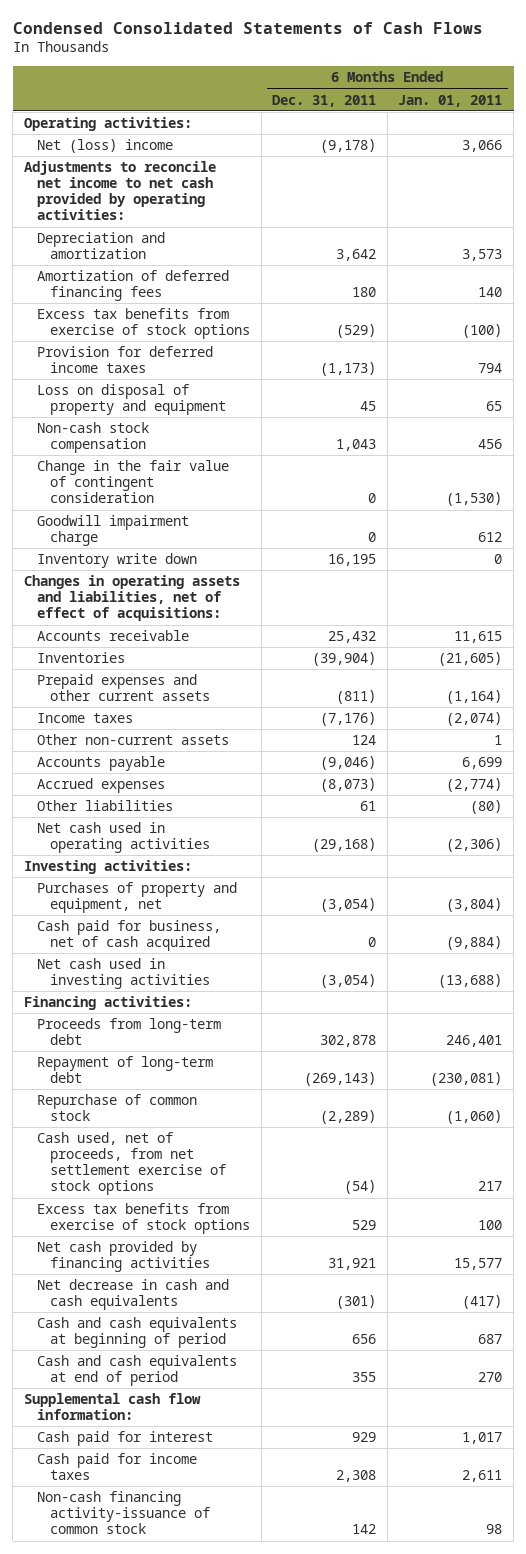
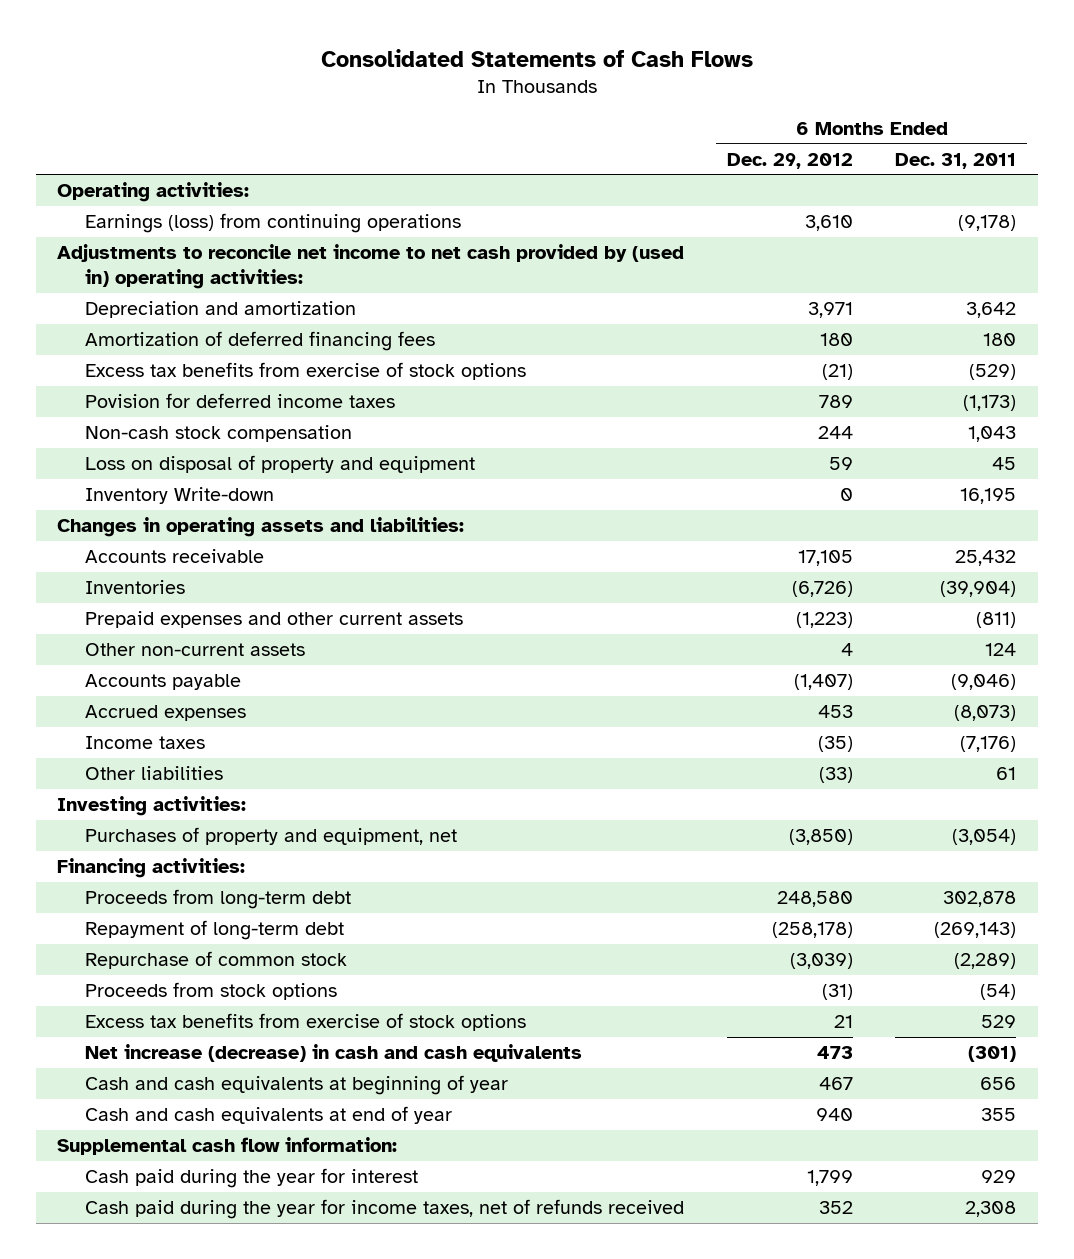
[12,21,483,34] Condensed Consolidated Statements of Cash Flows -> [320,48,753,67] Consolidated Statements of Cash Flows
[398,94,503,107] Jan. 01, 2011 -> none
none -> [726,152,853,169] Dec. 29, 2012
[36,139,173,154] Net (loss) income -> [85,213,462,234] Earnings (loss) from continuing operations
[23,161,216,221] Adjustments to reconcile net income to net cash provided by operating activities: -> [57,244,685,290] Adjustments to reconcile net income to net cash provided by (used in) operating activities:
[36,346,213,374] Provision for deferred income taxes -> [85,393,396,409] Povision for deferred income taxes
[36,460,229,504] Change in the fair value of contingent consideration -> none
[36,515,189,547] Goodwill impairment charge -> none
[36,384,227,416] Loss on disposal of property and equipment -> [85,455,476,474] Loss on disposal of property and equipment
[36,553,197,569] Inventory write down -> [85,487,275,505] Inventory Write-down
[23,575,240,622] Changes in operating assets and liabilities, net of effect of acquisitions: -> [57,517,465,538] Changes in operating assets and liabilities:
[36,713,133,724] Income taxes -> [85,736,206,750] Income taxes
[36,822,211,854] Net cash used in operating activities -> none
[36,920,221,952] Cash paid for business, net of cash acquired -> none
[36,958,211,990] Net cash used in investing activities -> none
[36,1132,227,1196] Cash used, net of proceeds, from net settlement exercise of stock options -> [85,982,338,1001] Proceeds from stock options
[36,1241,211,1273] Net cash provided by financing activities -> none
[36,1279,229,1311] Net decrease in cash and cash equivalents -> [85,1044,583,1063] Net increase (decrease) in cash and cash equivalents
[36,1317,237,1349] Cash and cash equivalents at beginning of period -> [85,1075,509,1096] Cash and cash equivalents at beginning of year
[36,1355,237,1387] Cash and cash equivalents at end of period -> [85,1106,453,1125] Cash and cash equivalents at end of year
[36,1491,211,1535] Non-cash financing activity-issuance of common stock -> none
[36,1431,213,1447] Cash paid for interest -> [85,1168,419,1189] Cash paid during the year for interest
[36,1453,197,1481] Cash paid for income taxes -> [85,1199,685,1220] Cash paid during the year for income taxes, net of refunds received

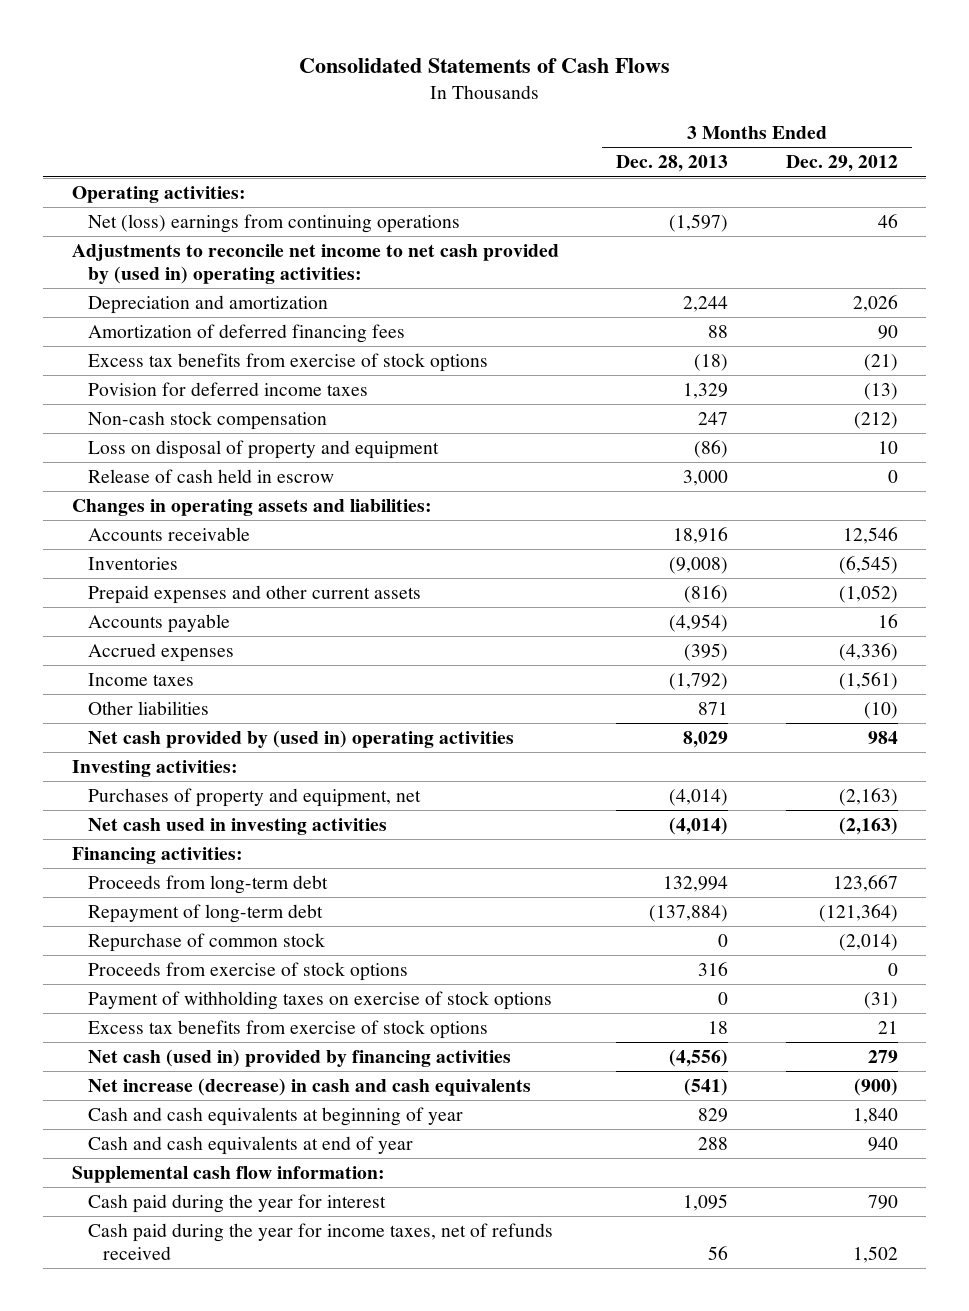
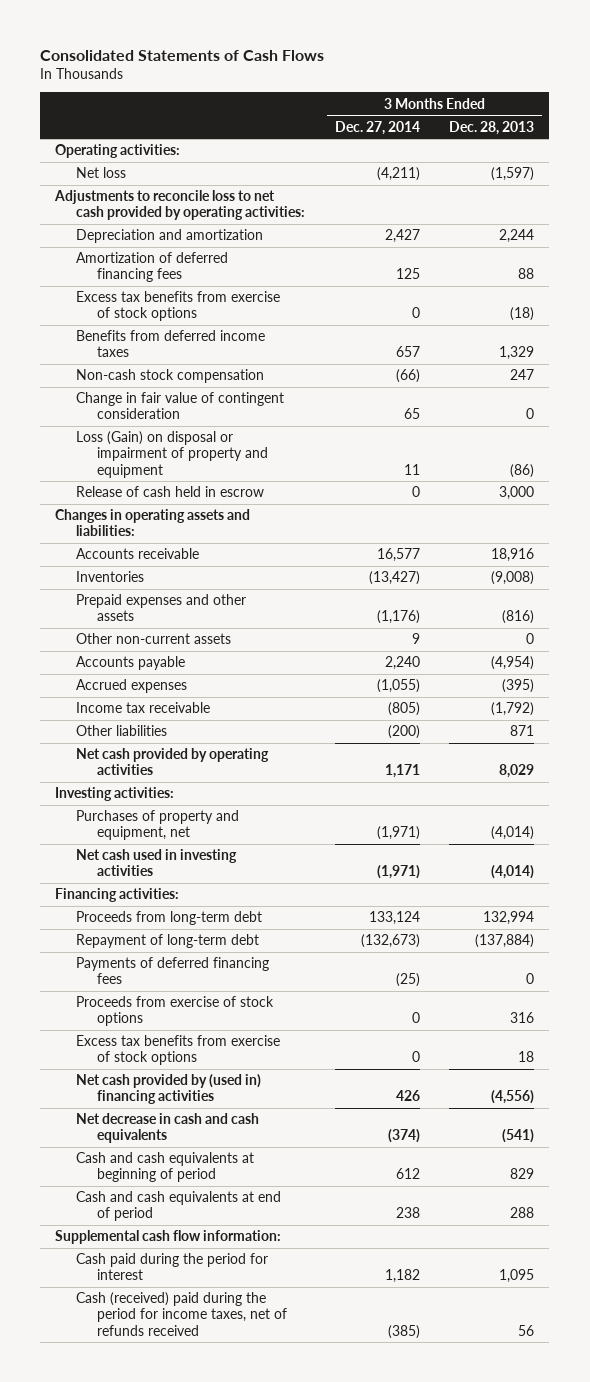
[785,155,898,173] Dec. 29, 2012 -> none
none -> [334,120,420,135] Dec. 27, 2014
[87,213,460,233] Net (loss) earnings from continuing operations -> [76,167,127,179] Net loss
[71,243,559,285] Adjustments to reconcile net income to net cash provided by (used in) operating activities: -> [54,190,306,221] Adjustments to reconcile loss to net cash provided by operating activities:
[87,381,368,396] Povision for deferred income taxes -> [76,330,266,358] Benefits from deferred income taxes
none -> [76,392,285,420] Change in fair value of contingent consideration
[87,439,439,459] Loss on disposal of property and equipment -> [76,431,269,478] Loss (Gain) on disposal or impairment of property and equipment
[87,584,421,604] Prepaid expenses and other current assets -> [76,594,247,622] Prepaid expenses and other assets
none -> [76,633,232,645] Other non-current assets
[87,672,194,686] Income taxes -> [76,702,211,714] Income tax receivable
[87,729,514,748] Net cash provided by (used in) operating activities -> [76,748,270,776] Net cash provided by operating activities
[87,932,325,952] Repurchase of common stock -> none
none -> [76,957,270,985] Payments of deferred financing fees
[87,990,552,1010] Payment of withholding taxes on exercise of stock options -> none
[87,1048,511,1067] Net cash (used in) provided by financing activities -> [76,1074,262,1105] Net cash provided by (used in) financing activities
[87,1077,531,1096] Net increase (decrease) in cash and cash equivalents -> [76,1113,260,1144] Net decrease in cash and cash equivalents
[87,1106,463,1126] Cash and cash equivalents at beginning of year -> [76,1152,255,1183] Cash and cash equivalents at beginning of period
[87,1135,413,1155] Cash and cash equivalents at end of year -> [76,1191,282,1222] Cash and cash equivalents at end of period
[87,1193,386,1213] Cash paid during the year for interest -> [76,1253,269,1281] Cash paid during the period for interest
[87,1222,553,1261] Cash paid during the year for income taxes, net of refunds received -> [76,1292,288,1336] Cash (received) paid during the period for income taxes, net of refunds received

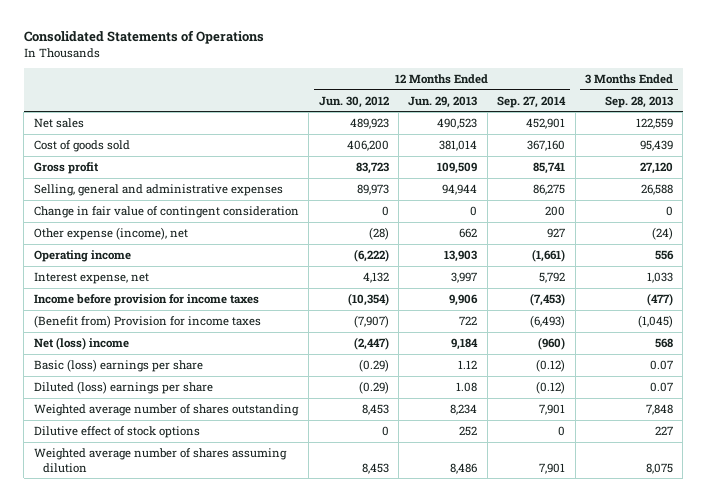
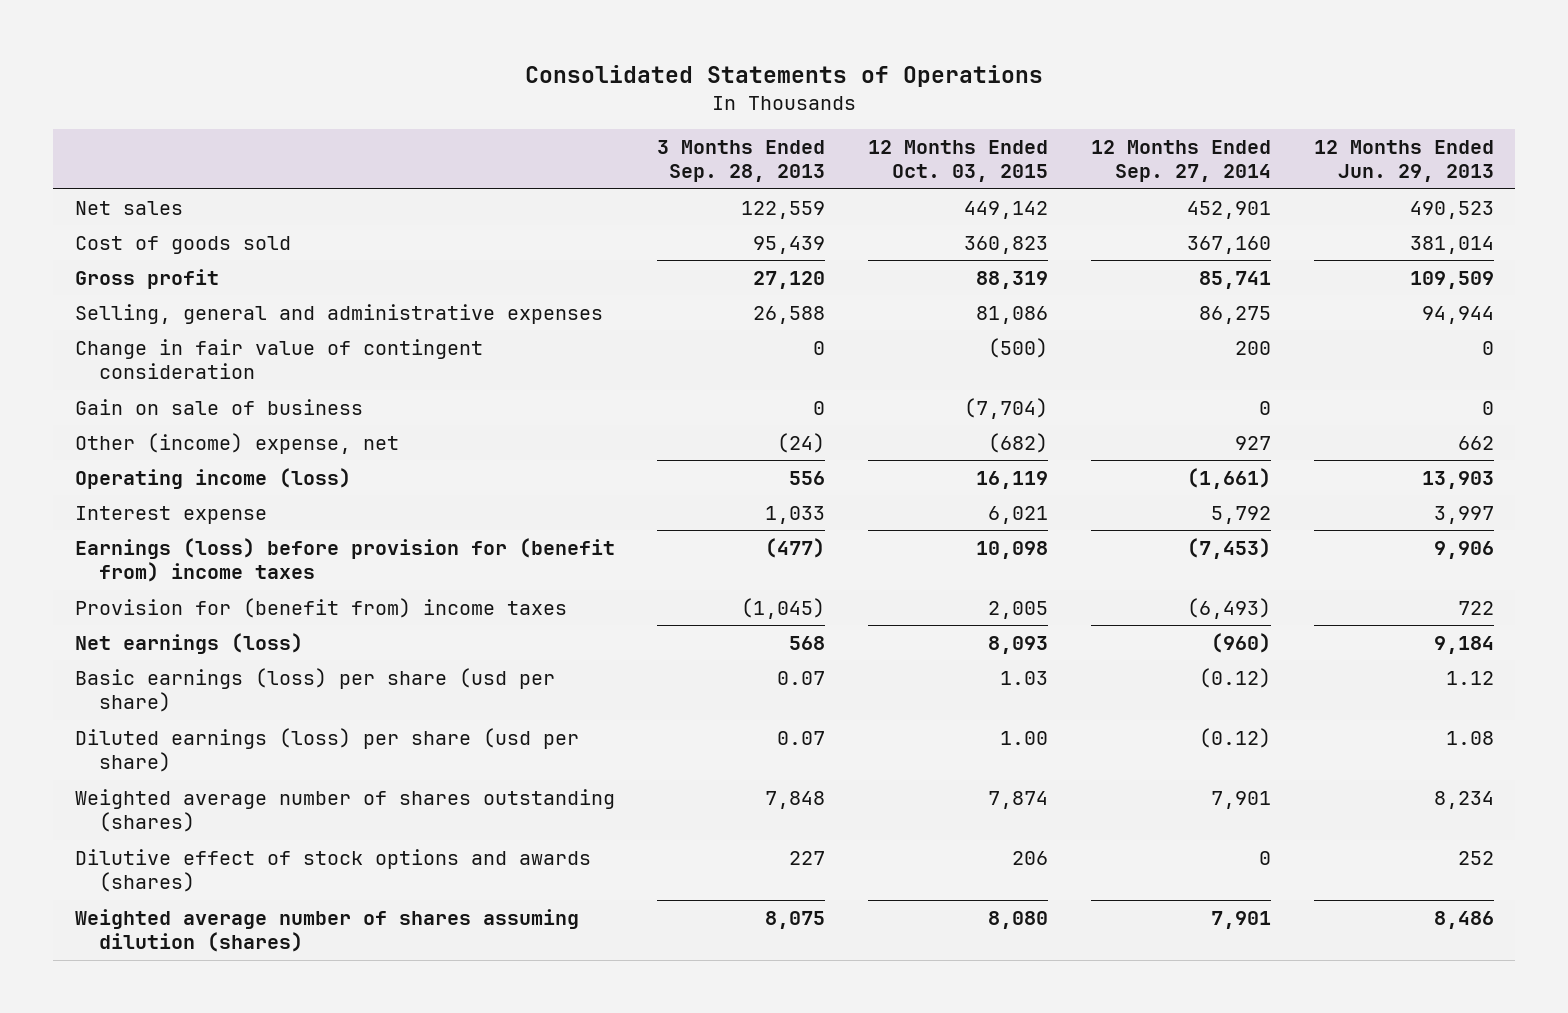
[318,95,389,108] Jun. 30, 2012 -> none
none -> [868,139,1049,183] 12 Months Ended Oct. 03, 2015
none -> [74,398,363,415] Gain on sale of business
[33,226,188,240] Other expense (income), net -> [74,432,399,454] Other (income) expense, net
[33,249,131,262] Operating income -> [74,467,351,489] Operating income (loss)
[33,271,149,284] Interest expense, net -> [74,505,267,524] Interest expense
[33,293,259,306] Income before provision for income taxes -> [74,537,615,583] Earnings (loss) before provision for (benefit from) income taxes
[33,314,261,328] (Benefit from) Provision for income taxes -> [74,597,567,618] Provision for (benefit from) income taxes
[33,336,129,350] Net (loss) income -> [74,632,303,654] Net earnings (loss)
[33,358,203,372] Basic (loss) earnings per share -> [74,667,555,713] Basic earnings (loss) per share (usd per share)
[33,380,213,394] Diluted (loss) earnings per share -> [74,727,579,773] Diluted earnings (loss) per share (usd per share)
[33,403,299,416] Weighted average number of shares outstanding -> [74,788,615,833] Weighted average number of shares outstanding (shares)
[33,425,200,438] Dilutive effect of stock options -> [74,848,591,893] Dilutive effect of stock options and awards (shares)
[33,447,287,473] Weighted average number of shares assuming dilution -> [74,908,579,953] Weighted average number of shares assuming dilution (shares)

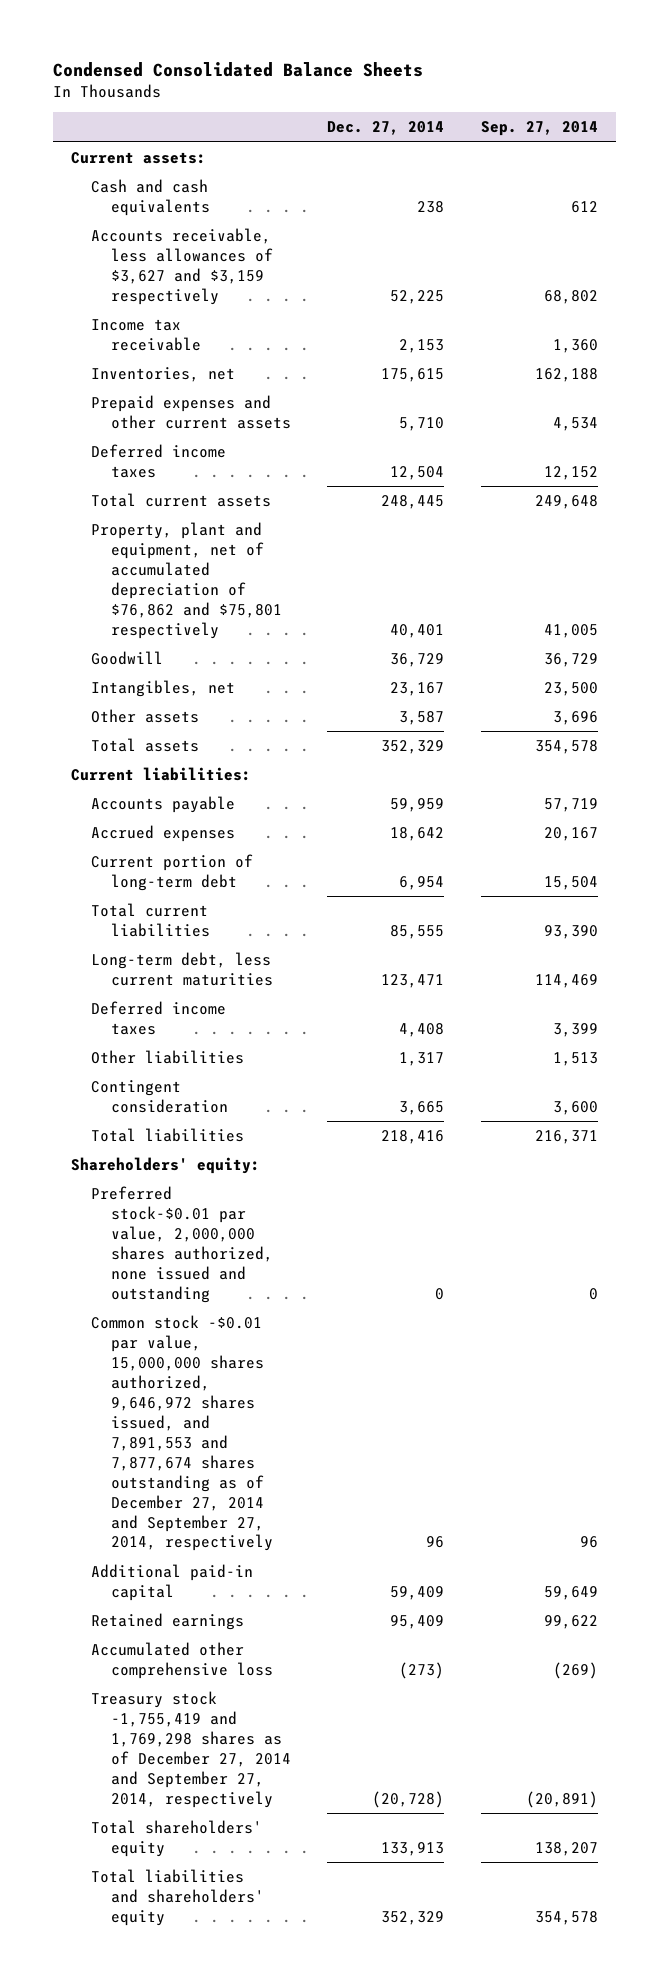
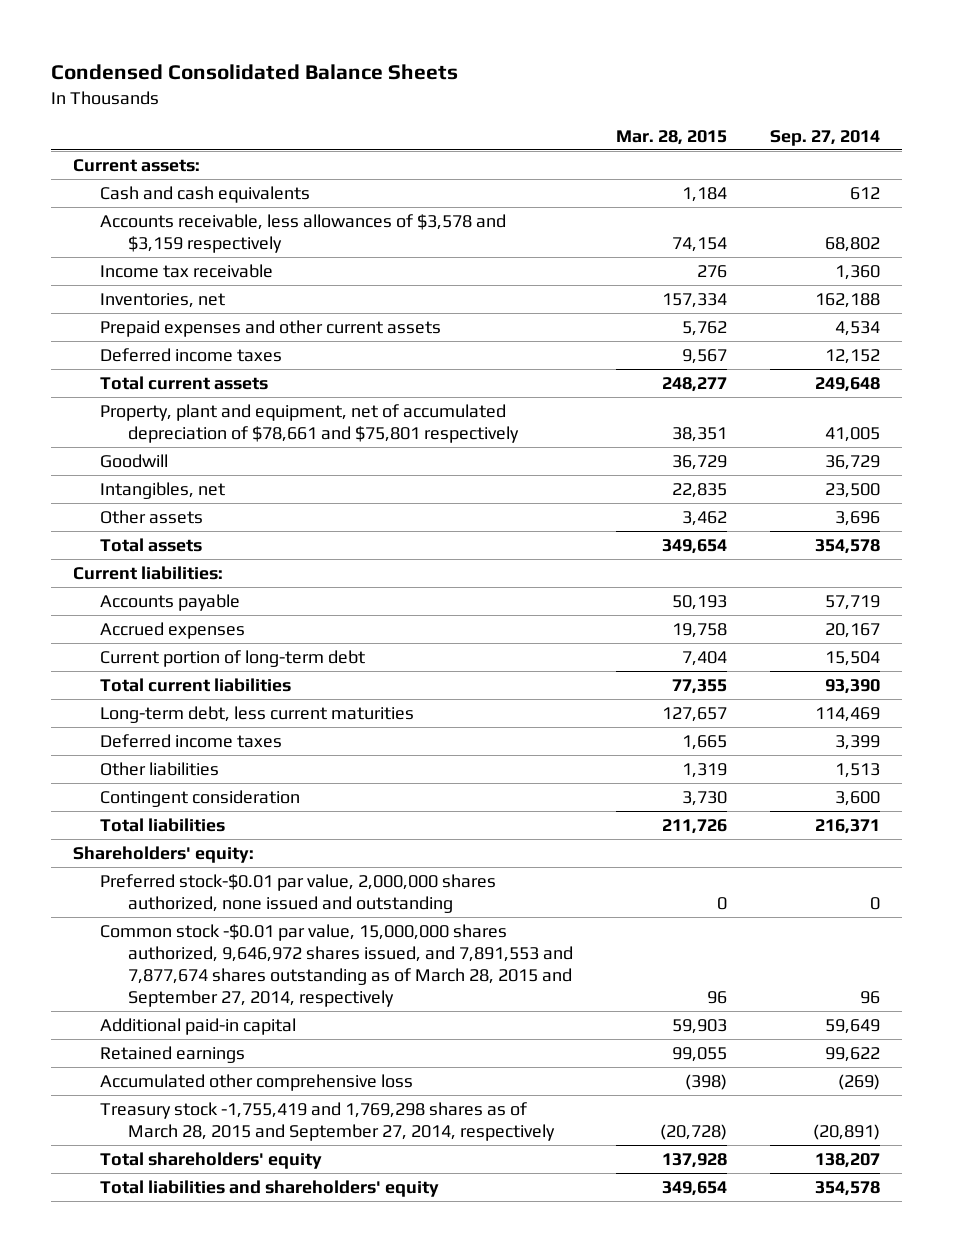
[327,121,445,136] Dec. 27, 2014 -> none
none -> [615,129,727,145] Mar. 28, 2015
[90,228,273,305] Accounts receivable, less allowances of $3,627 and $3,159 respectively -> [100,213,507,253] Accounts receivable, less allowances of $3,578 and $3,159 respectively
[90,522,282,639] Property, plant and equipment, net of accumulated depreciation of $76,862 and $75,801 respectively -> [100,403,519,443] Property, plant and equipment, net of accumulated depreciation of $78,661 and $75,801 respectively
[90,1315,273,1552] Common stock -$0.01 par value, 15,000,000 shares authorized, 9,646,972 shares issued, and 7,891,553 and 7,877,674 shares outstanding as of December 27, 2014 and September 27, 2014, respectively -> [100,923,573,1007] Common stock -$0.01 par value, 15,000,000 shares authorized, 9,646,972 shares issued, and 7,891,553 and 7,877,674 shares outstanding as of March 28, 2015 and September 27, 2014, respectively
[90,1691,291,1808] Treasury stock -1,755,419 and 1,769,298 shares as of December 27, 2014 and September 27, 2014, respectively -> [100,1101,555,1141] Treasury stock -1,755,419 and 1,769,298 shares as of March 28, 2015 and September 27, 2014, respectively

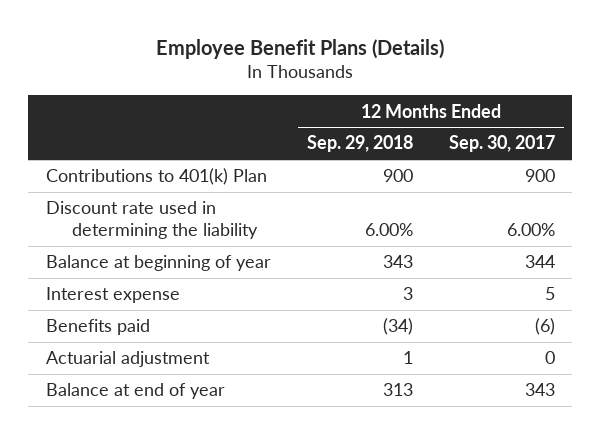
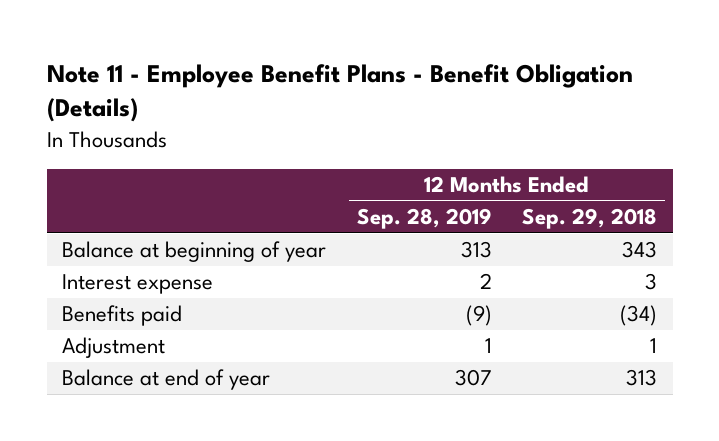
[156,38,445,59] Employee Benefit Plans (Details) -> [46,63,633,123] Note 11 - Employee Benefit Plans - Benefit Obligation (Details)
[448,135,555,153] Sep. 30, 2017 -> none
none -> [356,208,492,230] Sep. 28, 2019
[45,168,267,186] Contributions to 401(k) Plan -> none
[45,201,259,239] Discount rate used in determining the liability -> none
[45,351,210,368] Actuarial adjustment -> [62,337,166,359] Adjustment

